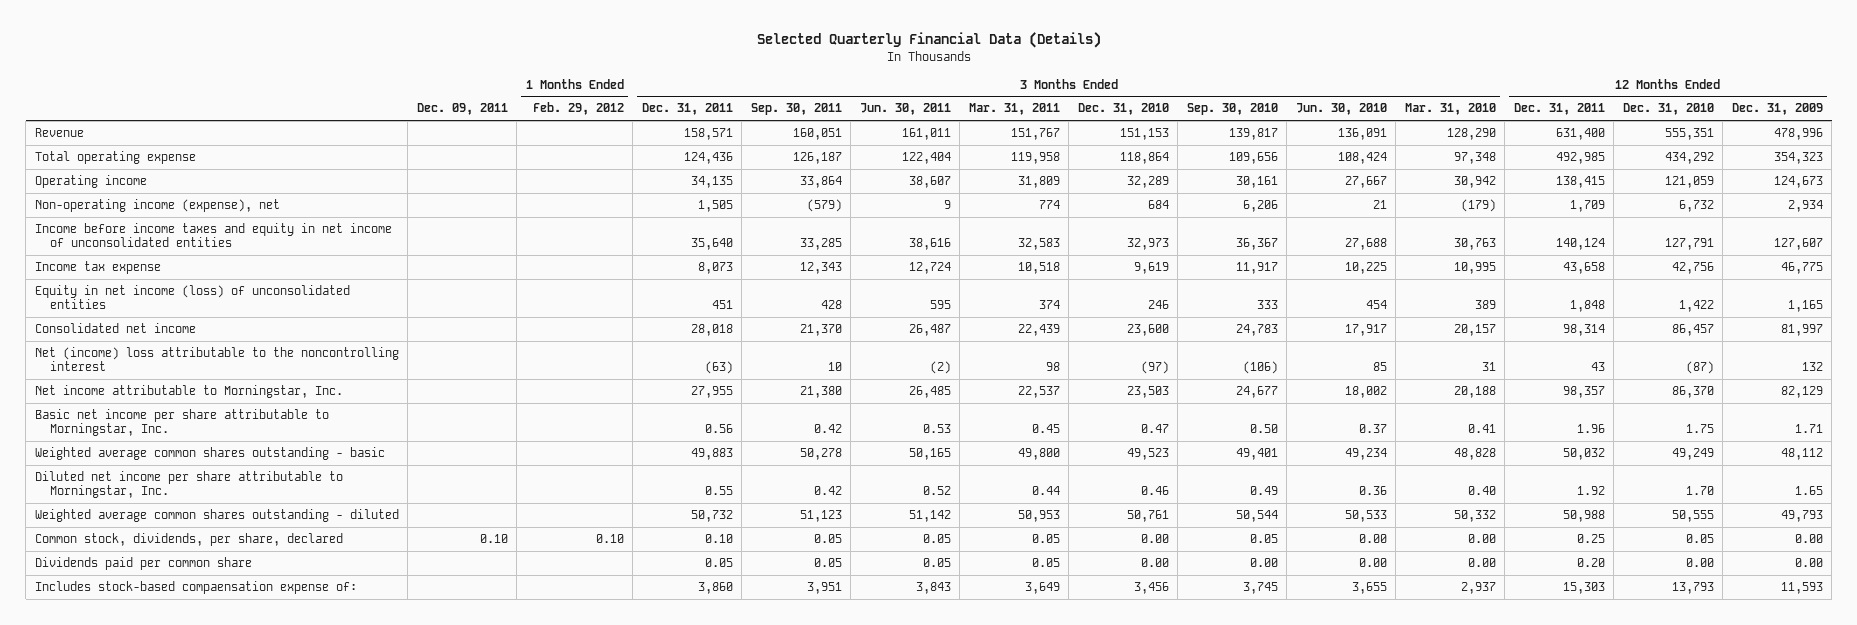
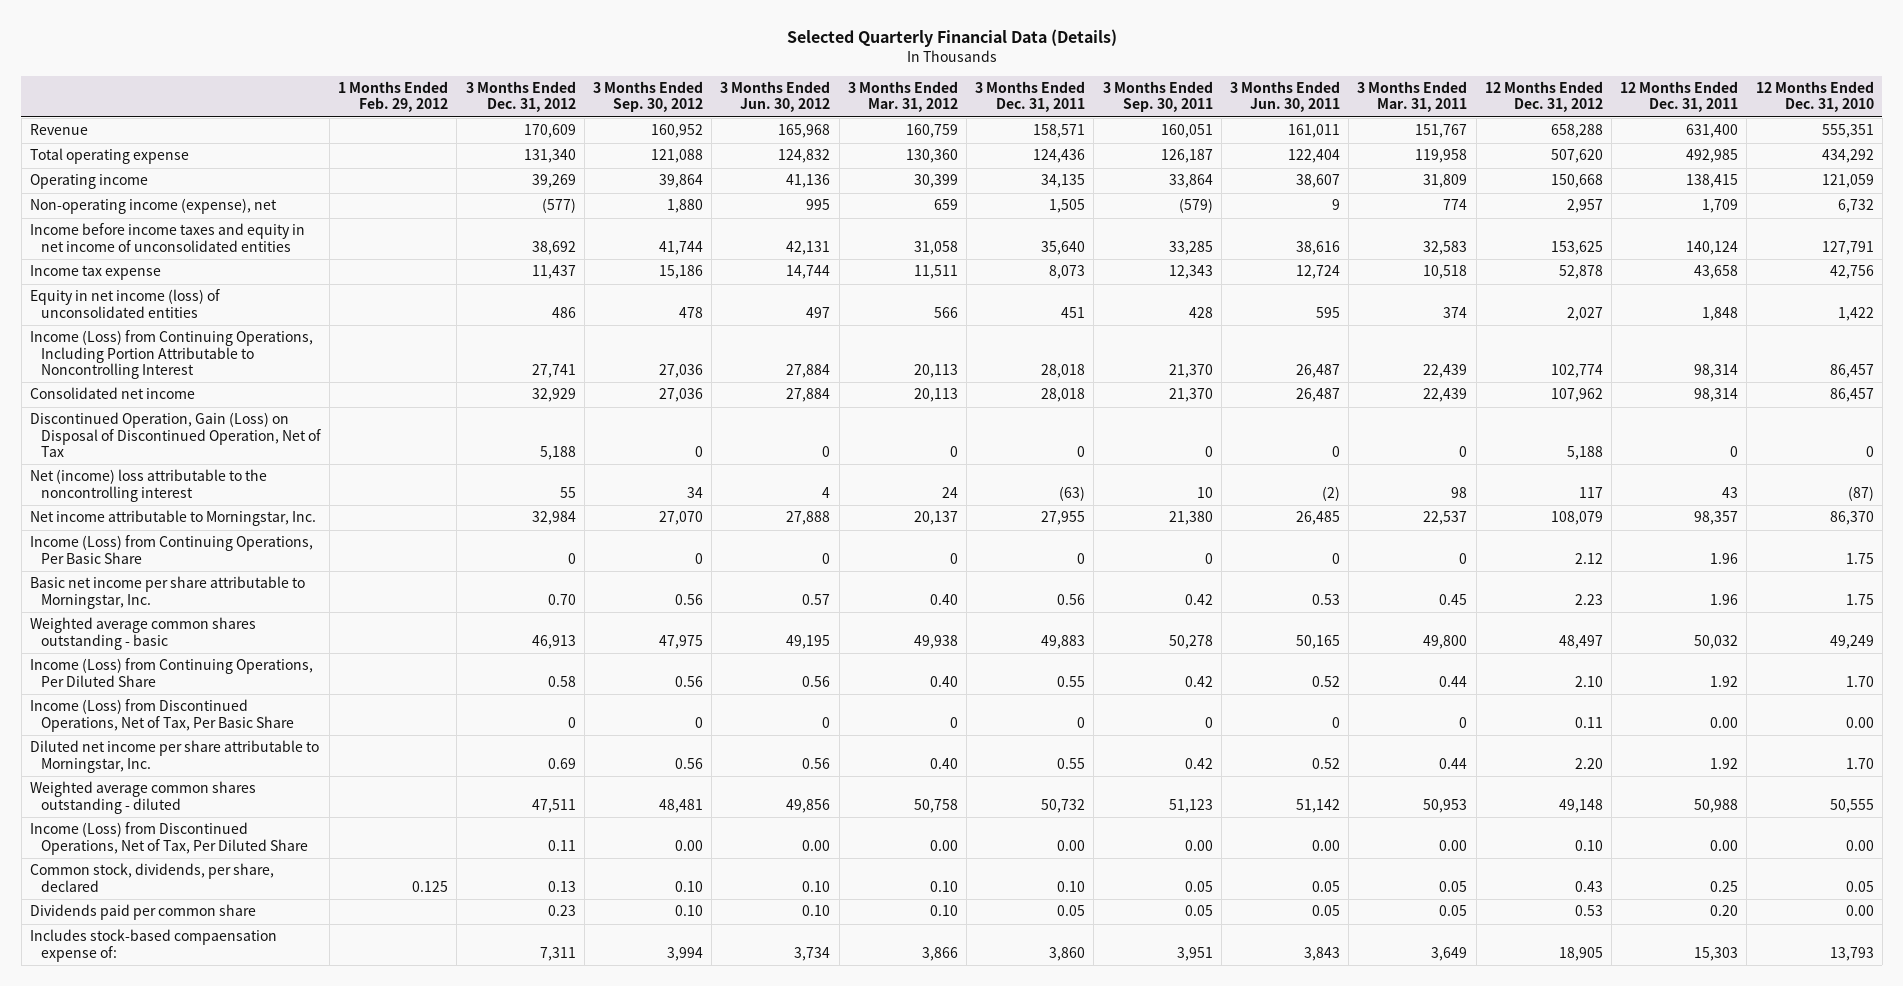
[416,103,508,116] Dec. 09, 2011 -> none
[1077,103,1169,116] Dec. 31, 2010 -> none
[1186,103,1278,116] Sep. 30, 2010 -> none
[1295,103,1387,116] Jun. 30, 2010 -> none
[1404,103,1496,116] Mar. 31, 2010 -> none
[1731,103,1823,116] Dec. 31, 2009 -> none
none -> [465,80,576,113] 3 Months Ended Dec. 31, 2012
none -> [592,80,703,113] 3 Months Ended Sep. 30, 2012
none -> [720,80,831,113] 3 Months Ended Jun. 30, 2012
none -> [847,80,958,113] 3 Months Ended Mar. 31, 2012
none -> [1484,80,1603,113] 12 Months Ended Dec. 31, 2012
none -> [29,330,313,380] Income (Loss) from Continuing Operations, Including Portion Attributable to Noncontrolling Interest
none -> [29,412,321,458] Discontinued Operation, Gain (Loss) on Disposal of Discontinued Operation, Net of Tax
none -> [29,535,313,564] Income (Loss) from Continuing Operations, Per Basic Share
none -> [29,658,313,687] Income (Loss) from Continuing Operations, Per Diluted Share
none -> [29,699,294,732] Income (Loss) from Discontinued Operations, Net of Tax, Per Basic Share
none -> [29,822,308,855] Income (Loss) from Discontinued Operations, Net of Tax, Per Diluted Share
[595,534,624,544] 0.10 -> [412,880,449,892] 0.125

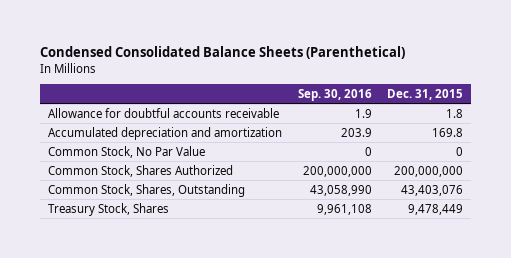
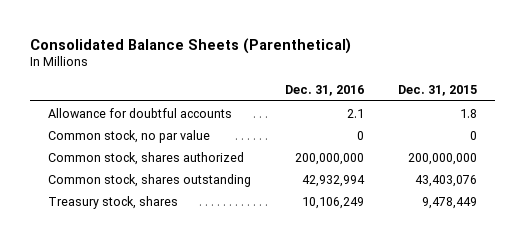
[39,46,405,60] Condensed Consolidated Balance Sheets (Parenthetical) -> [30,37,352,54] Consolidated Balance Sheets (Parenthetical)
[297,88,372,101] Sep. 30, 2016 -> none
none -> [284,85,364,97] Dec. 31, 2016
[47,126,282,140] Accumulated depreciation and amortization -> none
[47,107,279,118] Allowance for doubtful accounts receivable -> [47,107,232,118] Allowance for doubtful accounts
[47,145,205,158] Common Stock, No Par Value -> [47,129,210,143] Common stock, no par value
[47,164,233,177] Common Stock, Shares Authorized -> [47,151,244,165] Common stock, shares authorized
[47,183,245,197] Common Stock, Shares, Outstanding -> [47,173,251,187] Common stock, shares outstanding
[47,202,169,216] Treasury Stock, Shares -> [47,195,178,209] Treasury stock, shares

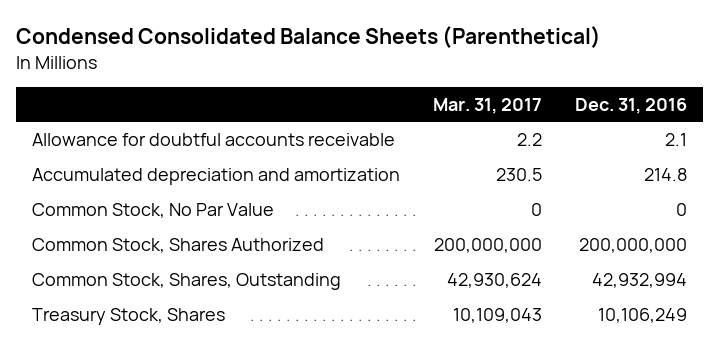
[30,37,352,54] Consolidated Balance Sheets (Parenthetical) -> [15,26,601,49] Condensed Consolidated Balance Sheets (Parenthetical)
[398,85,478,97] Dec. 31, 2015 -> none
none -> [433,97,543,114] Mar. 31, 2017
[47,107,232,118] Allowance for doubtful accounts -> [32,132,396,146] Allowance for doubtful accounts receivable
none -> [32,167,401,185] Accumulated depreciation and amortization
[47,129,210,143] Common stock, no par value -> [32,202,275,218] Common Stock, No Par Value
[47,151,244,165] Common stock, shares authorized -> [32,237,325,253] Common Stock, Shares Authorized
[47,173,251,187] Common stock, shares outstanding -> [32,272,342,290] Common Stock, Shares, Outstanding
[47,195,178,209] Treasury stock, shares -> [32,307,226,325] Treasury Stock, Shares

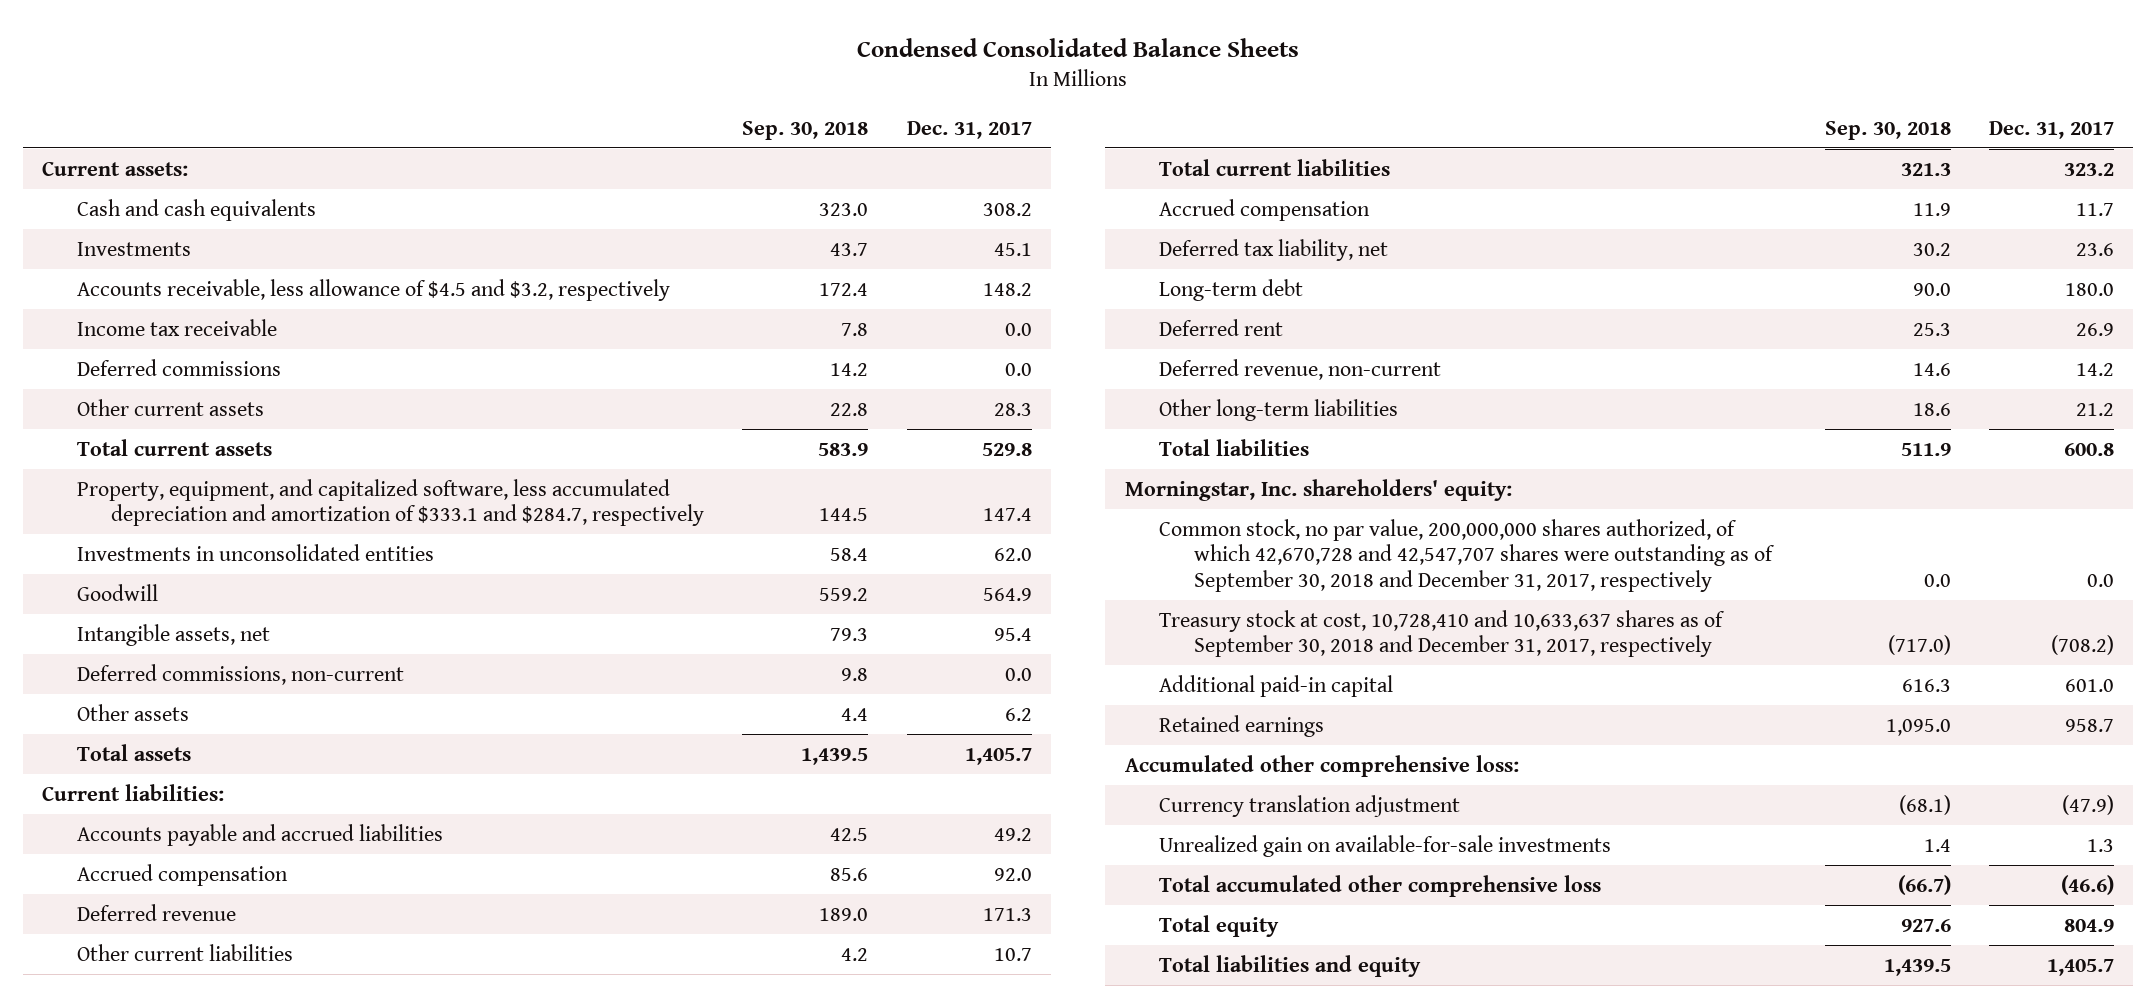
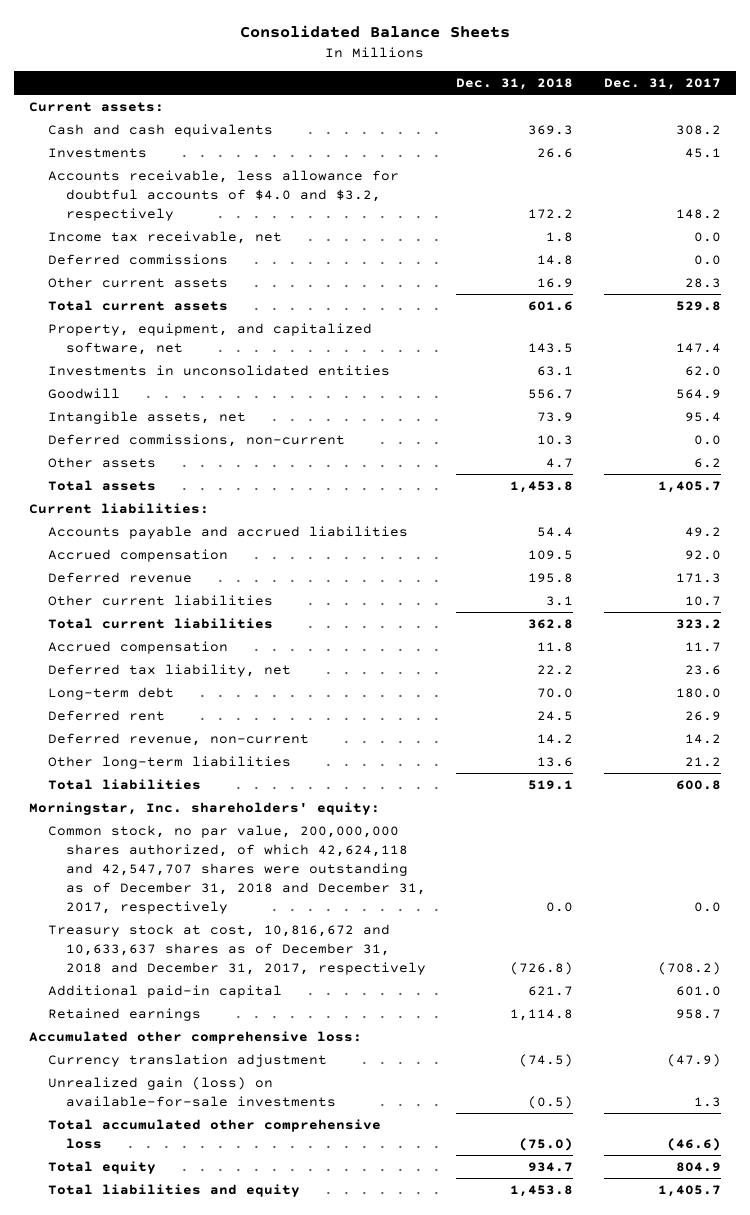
[857,37,1300,57] Condensed Consolidated Balance Sheets -> [240,24,511,38] Consolidated Balance Sheets
[742,120,869,140] Sep. 30, 2018 -> none
none -> [456,78,574,91] Dec. 31, 2018
[76,278,670,301] Accounts receivable, less allowance of $4.5 and $3.2, respectively -> [47,169,399,221] Accounts receivable, less allowance for doubtful accounts of $4.0 and $3.2, respectively
[76,318,277,336] Income tax receivable -> [47,230,282,244] Income tax receivable, net
[76,478,705,527] Property, equipment, and capitalized software, less accumulated depreciation and amortization of $333.1 and $284.7, respectively -> [47,322,372,355] Property, equipment, and capitalized software, net
[1159,518,1775,592] Common stock, no par value, 200,000,000 shares authorized, of which 42,670,728 and 42,547,707 shares were outstanding as of September 30, 2018 and December 31, 2017, respectively -> [47,824,426,914] Common stock, no par value, 200,000,000 shares authorized, of which 42,624,118 and 42,547,707 shares were outstanding as of December 31, 2018 and December 31, 2017, respectively
[1159,609,1726,658] Treasury stock at cost, 10,728,410 and 10,633,637 shares as of September 30, 2018 and December 31, 2017, respectively -> [47,923,426,975] Treasury stock at cost, 10,816,672 and 10,633,637 shares as of December 31, 2018 and December 31, 2017, respectively
[1159,834,1612,857] Unrealized gain on available-for-sale investments -> [47,1076,336,1107] Unrealized gain (loss) on available-for-sale investments

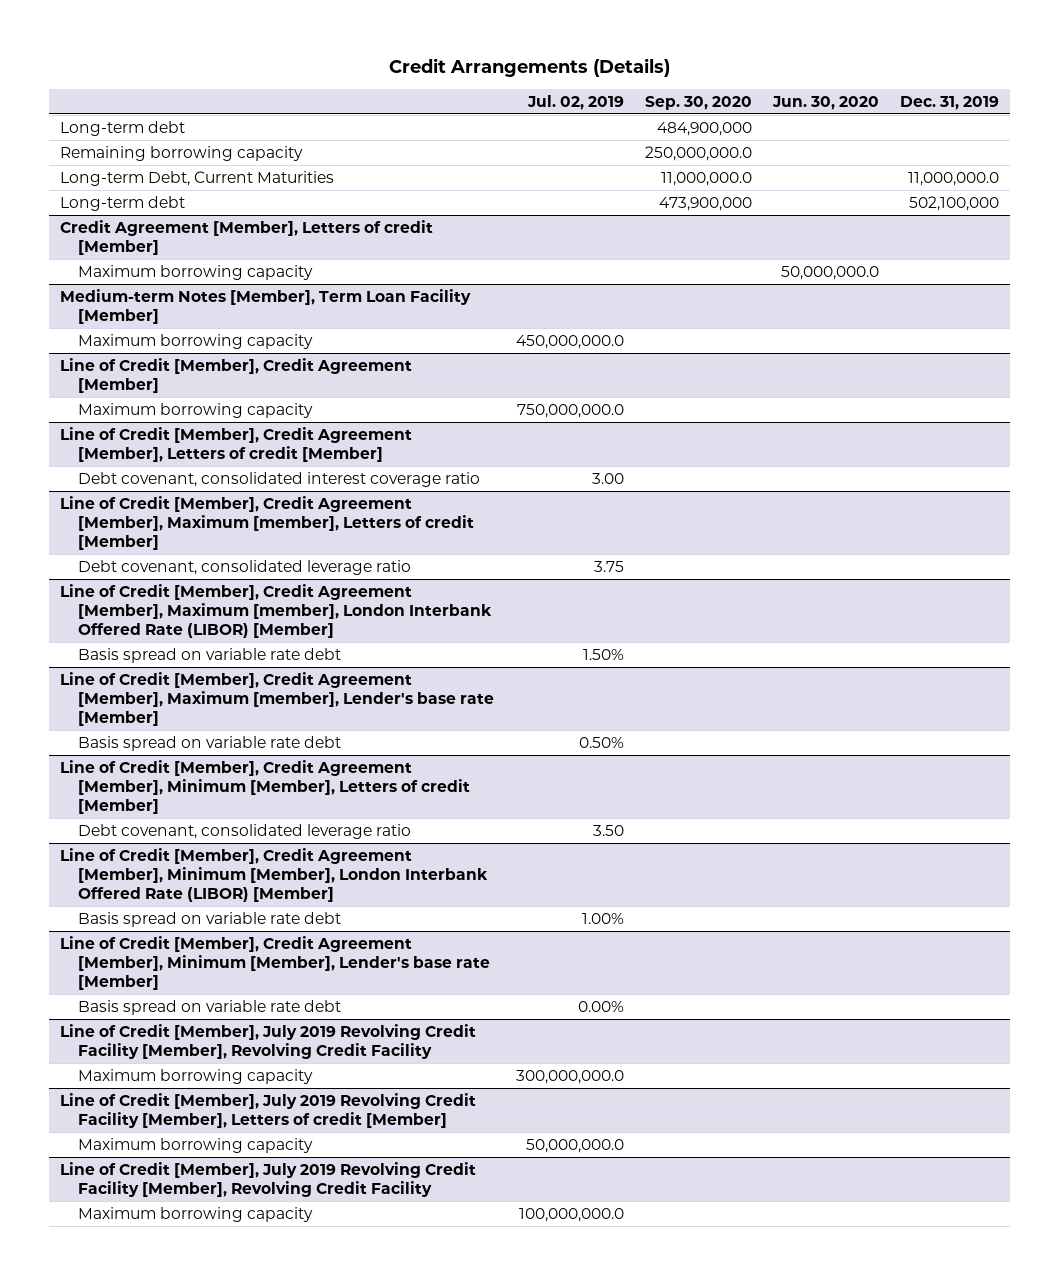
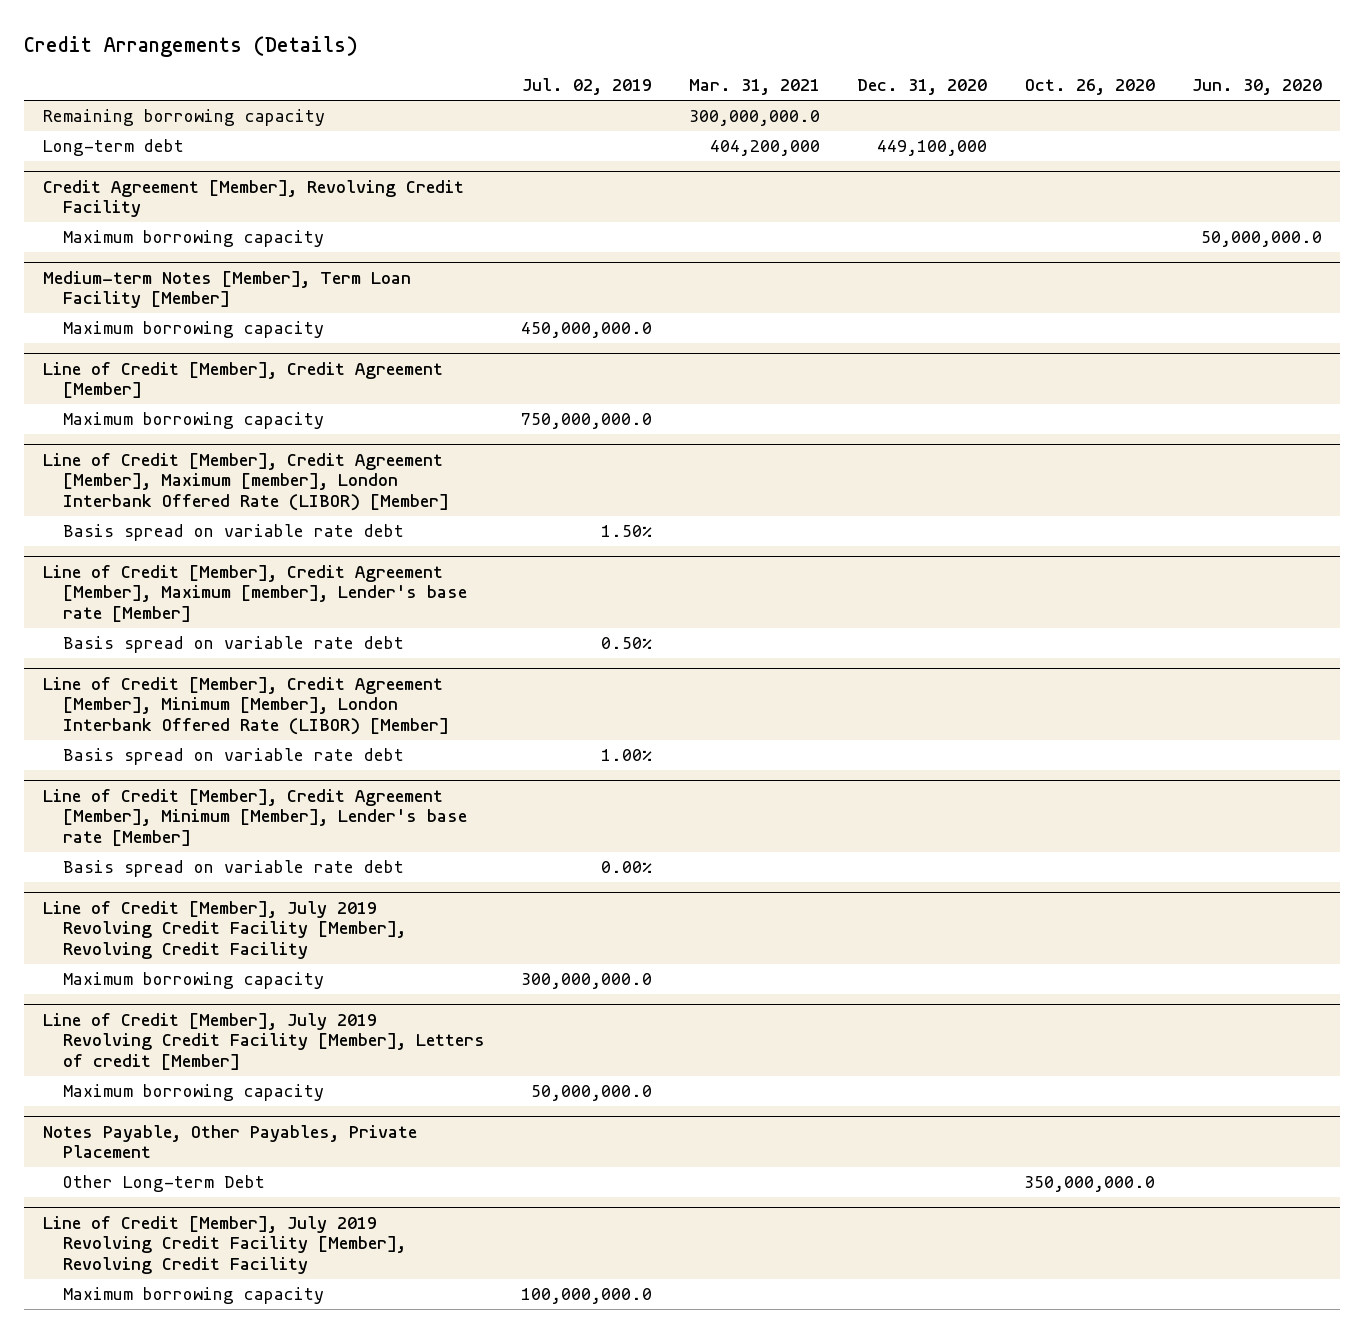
[644,95,752,110] Sep. 30, 2020 -> none
[900,95,1000,110] Dec. 31, 2019 -> none
none -> [689,79,821,96] Mar. 31, 2021
none -> [857,79,988,96] Dec. 31, 2020
none -> [1025,79,1156,96] Oct. 26, 2020
[59,120,185,136] Long-term debt -> none
[59,170,334,186] Long-term Debt, Current Maturities -> none
[59,219,433,255] Credit Agreement [Member], Letters of credit [Member] -> none
none -> [42,179,464,218] Credit Agreement [Member], Revolving Credit Facility
[59,426,412,462] Line of Credit [Member], Credit Agreement [Member], Letters of credit [Member] -> none
[78,471,481,487] Debt covenant, consolidated interest coverage ratio -> none
[59,495,475,550] Line of Credit [Member], Credit Agreement [Member], Maximum [member], Letters of credit [Member] -> none
[78,559,412,575] Debt covenant, consolidated leverage ratio -> none
[59,759,471,814] Line of Credit [Member], Credit Agreement [Member], Minimum [Member], Letters of credit [Member] -> none
[78,823,412,839] Debt covenant, consolidated leverage ratio -> none
none -> [42,1124,417,1159] Notes Payable, Other Payables, Private Placement
none -> [62,1175,265,1193] Other Long-term Debt

